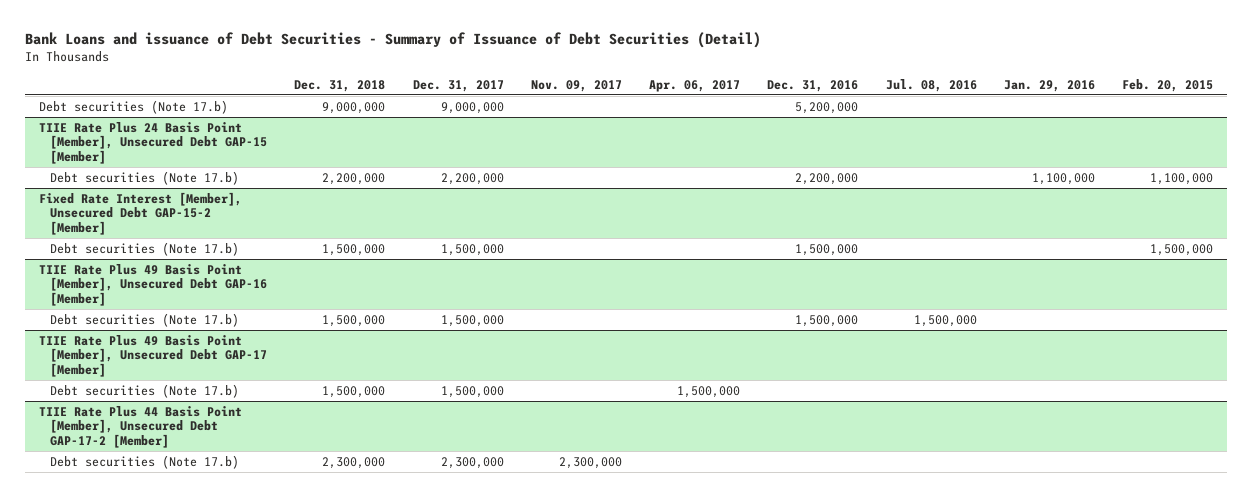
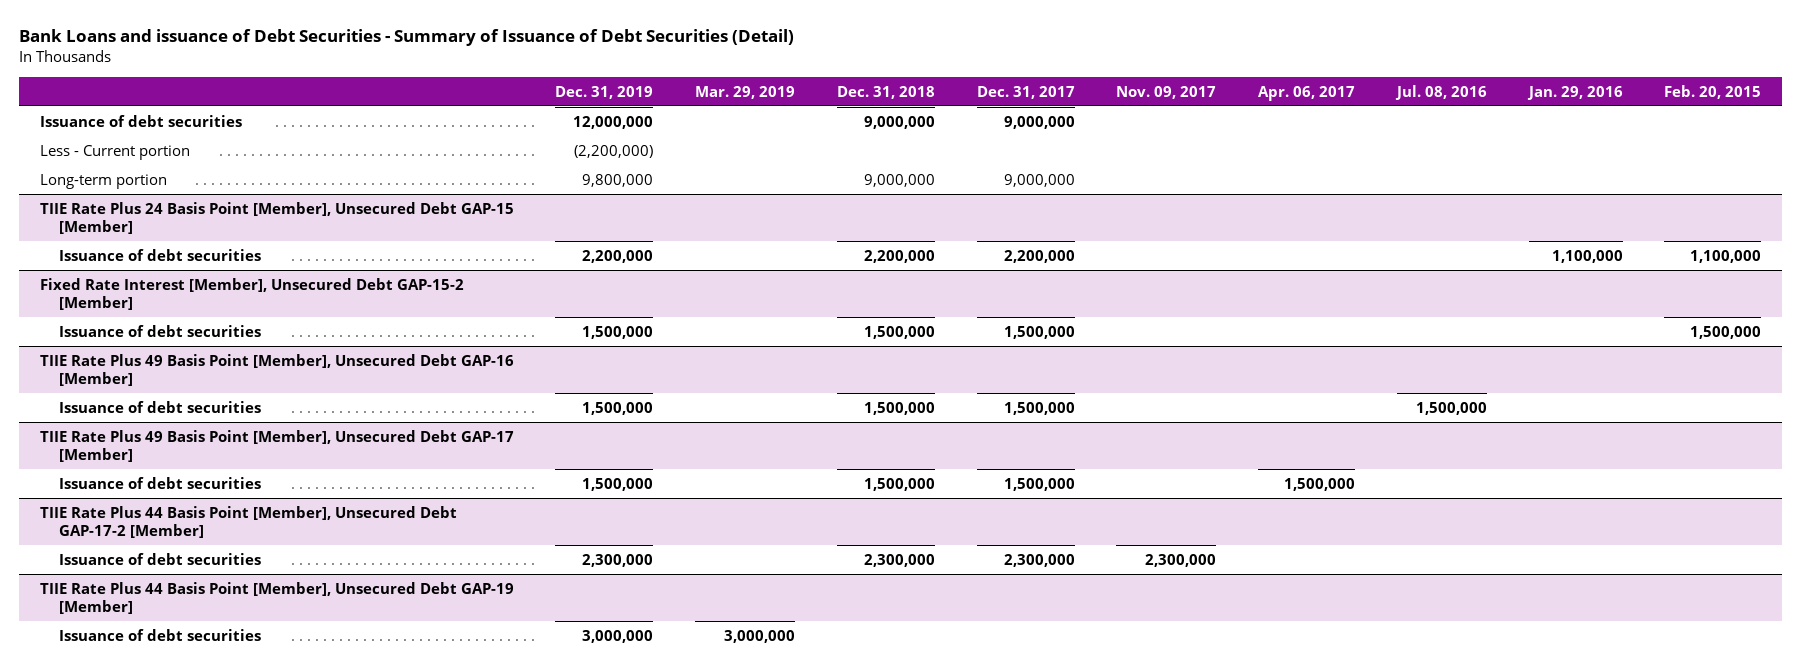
[767,79,859,92] Dec. 31, 2016 -> none
none -> [555,85,654,99] Dec. 31, 2019
none -> [695,85,796,99] Mar. 29, 2019
[38,99,228,114] Debt securities (Note 17.b) -> [39,114,242,127] Issuance of debt securities
none -> [39,144,190,160] Less - Current portion
none -> [39,173,167,189] Long-term portion
[50,170,240,185] Debt securities (Note 17.b) -> [58,248,261,261] Issuance of debt securities
[50,241,240,256] Debt securities (Note 17.b) -> [58,324,261,337] Issuance of debt securities
[50,312,240,327] Debt securities (Note 17.b) -> [58,400,261,413] Issuance of debt securities
[50,383,240,398] Debt securities (Note 17.b) -> [58,476,261,489] Issuance of debt securities
[50,454,240,469] Debt securities (Note 17.b) -> [58,552,261,565] Issuance of debt securities
none -> [39,581,514,614] TIIE Rate Plus 44 Basis Point [Member], Unsecured Debt GAP-19 [Member]
none -> [58,628,261,641] Issuance of debt securities

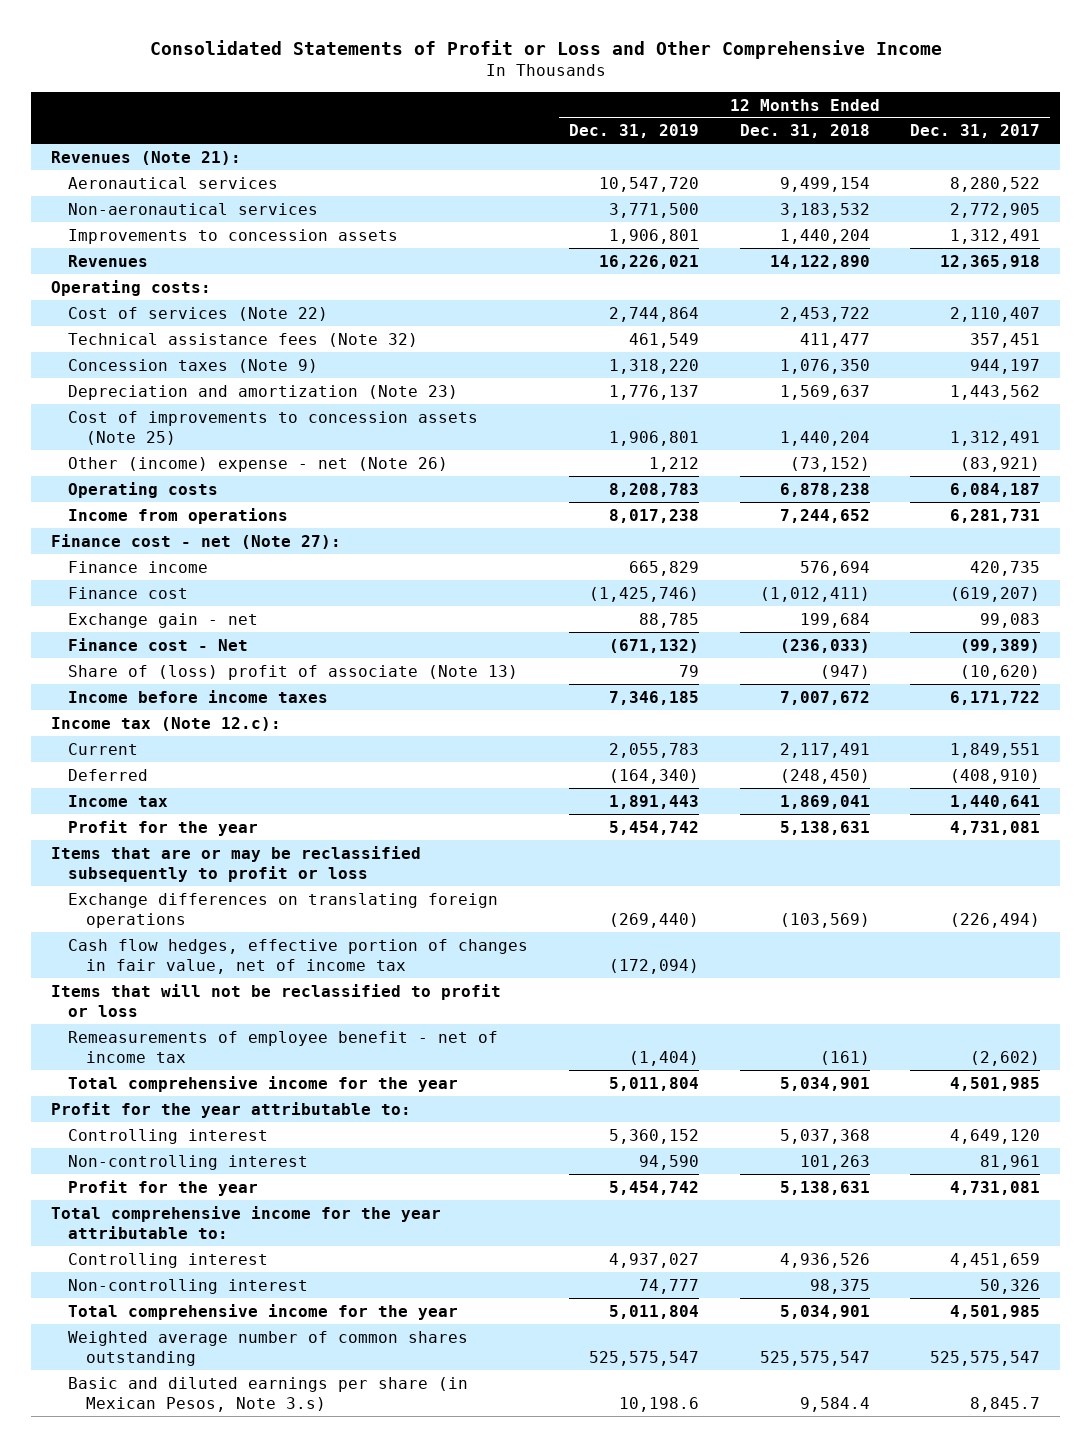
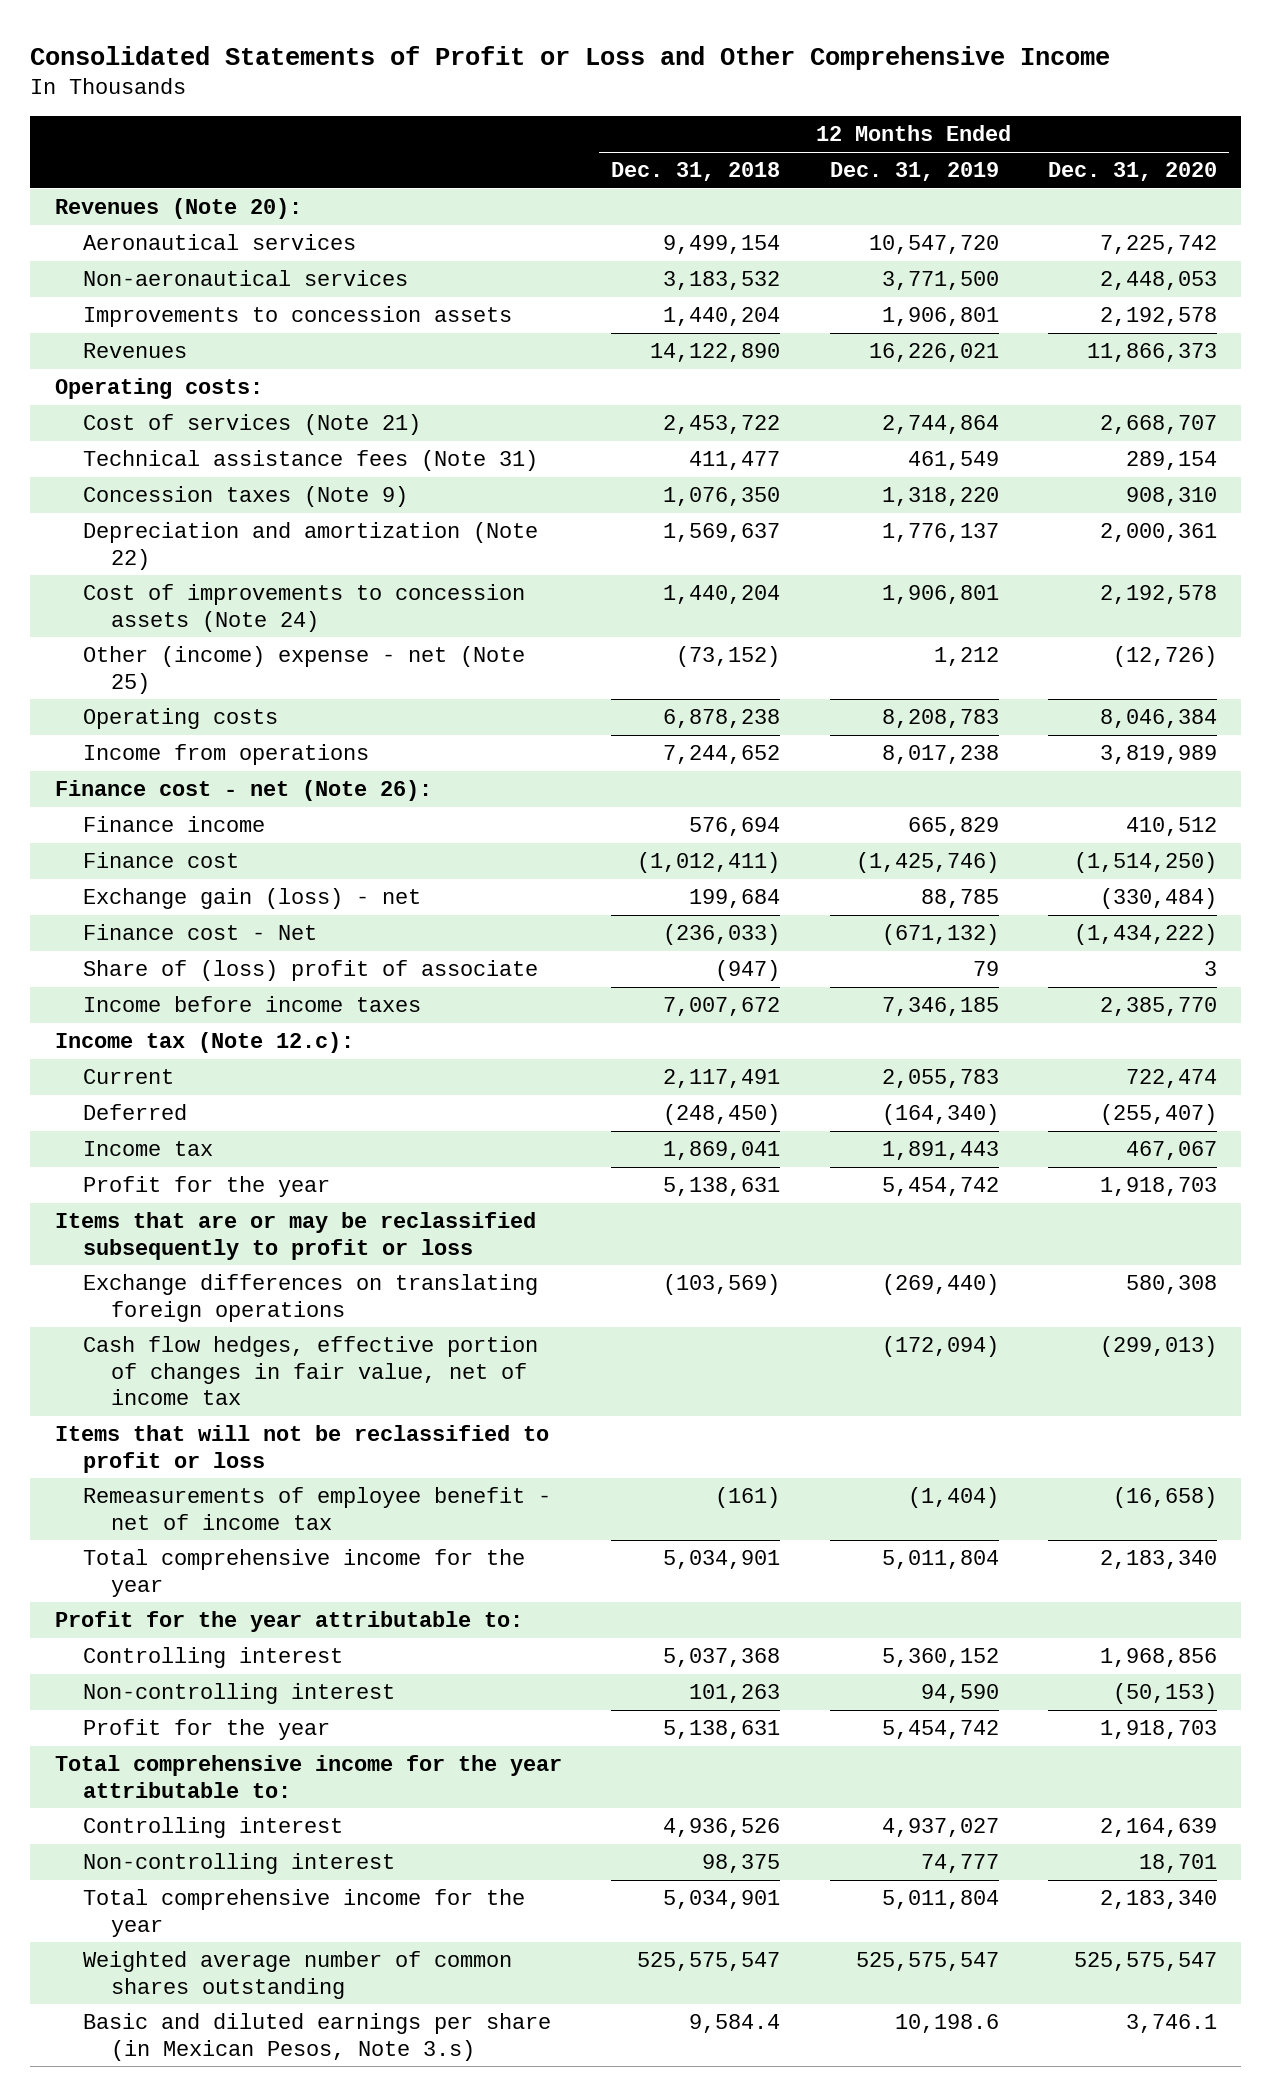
[910,124,1041,139] Dec. 31, 2017 -> none
none -> [1047,162,1217,182] Dec. 31, 2020
[51,150,242,165] Revenues (Note 21): -> [54,198,302,220] Revenues (Note 20):
[68,306,329,321] Cost of services (Note 22) -> [82,414,421,436] Cost of services (Note 21)
[68,332,419,347] Technical assistance fees (Note 32) -> [82,450,538,472] Technical assistance fees (Note 31)
[68,384,459,400] Depreciation and amortization (Note 23) -> [82,522,538,570] Depreciation and amortization (Note 22)
[68,410,479,445] Cost of improvements to concession assets (Note 25) -> [82,584,525,632] Cost of improvements to concession assets (Note 24)
[68,456,449,472] Other (income) expense - net (Note 26) -> [82,646,525,694] Other (income) expense - net (Note 25)
[51,533,342,549] Finance cost - net (Note 27): -> [54,780,432,802] Finance cost - net (Note 26):
[68,612,259,628] Exchange gain - net -> [82,888,421,910] Exchange gain (loss) - net
[68,664,519,680] Share of (loss) profit of associate (Note 13) -> [82,960,538,982] Share of (loss) profit of associate

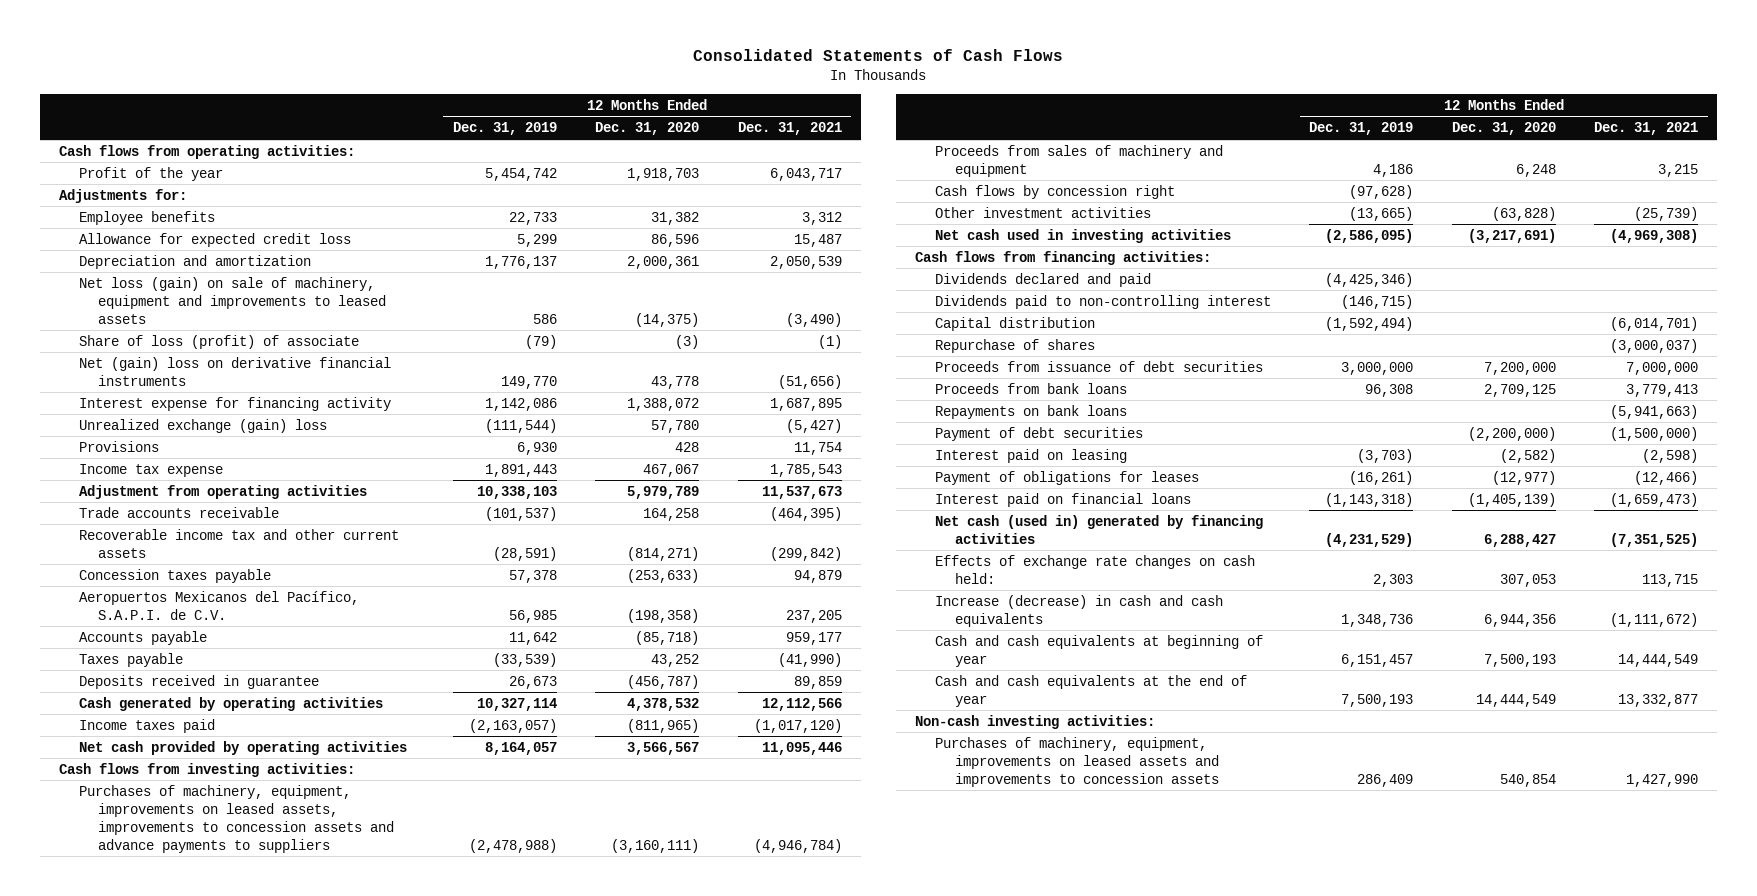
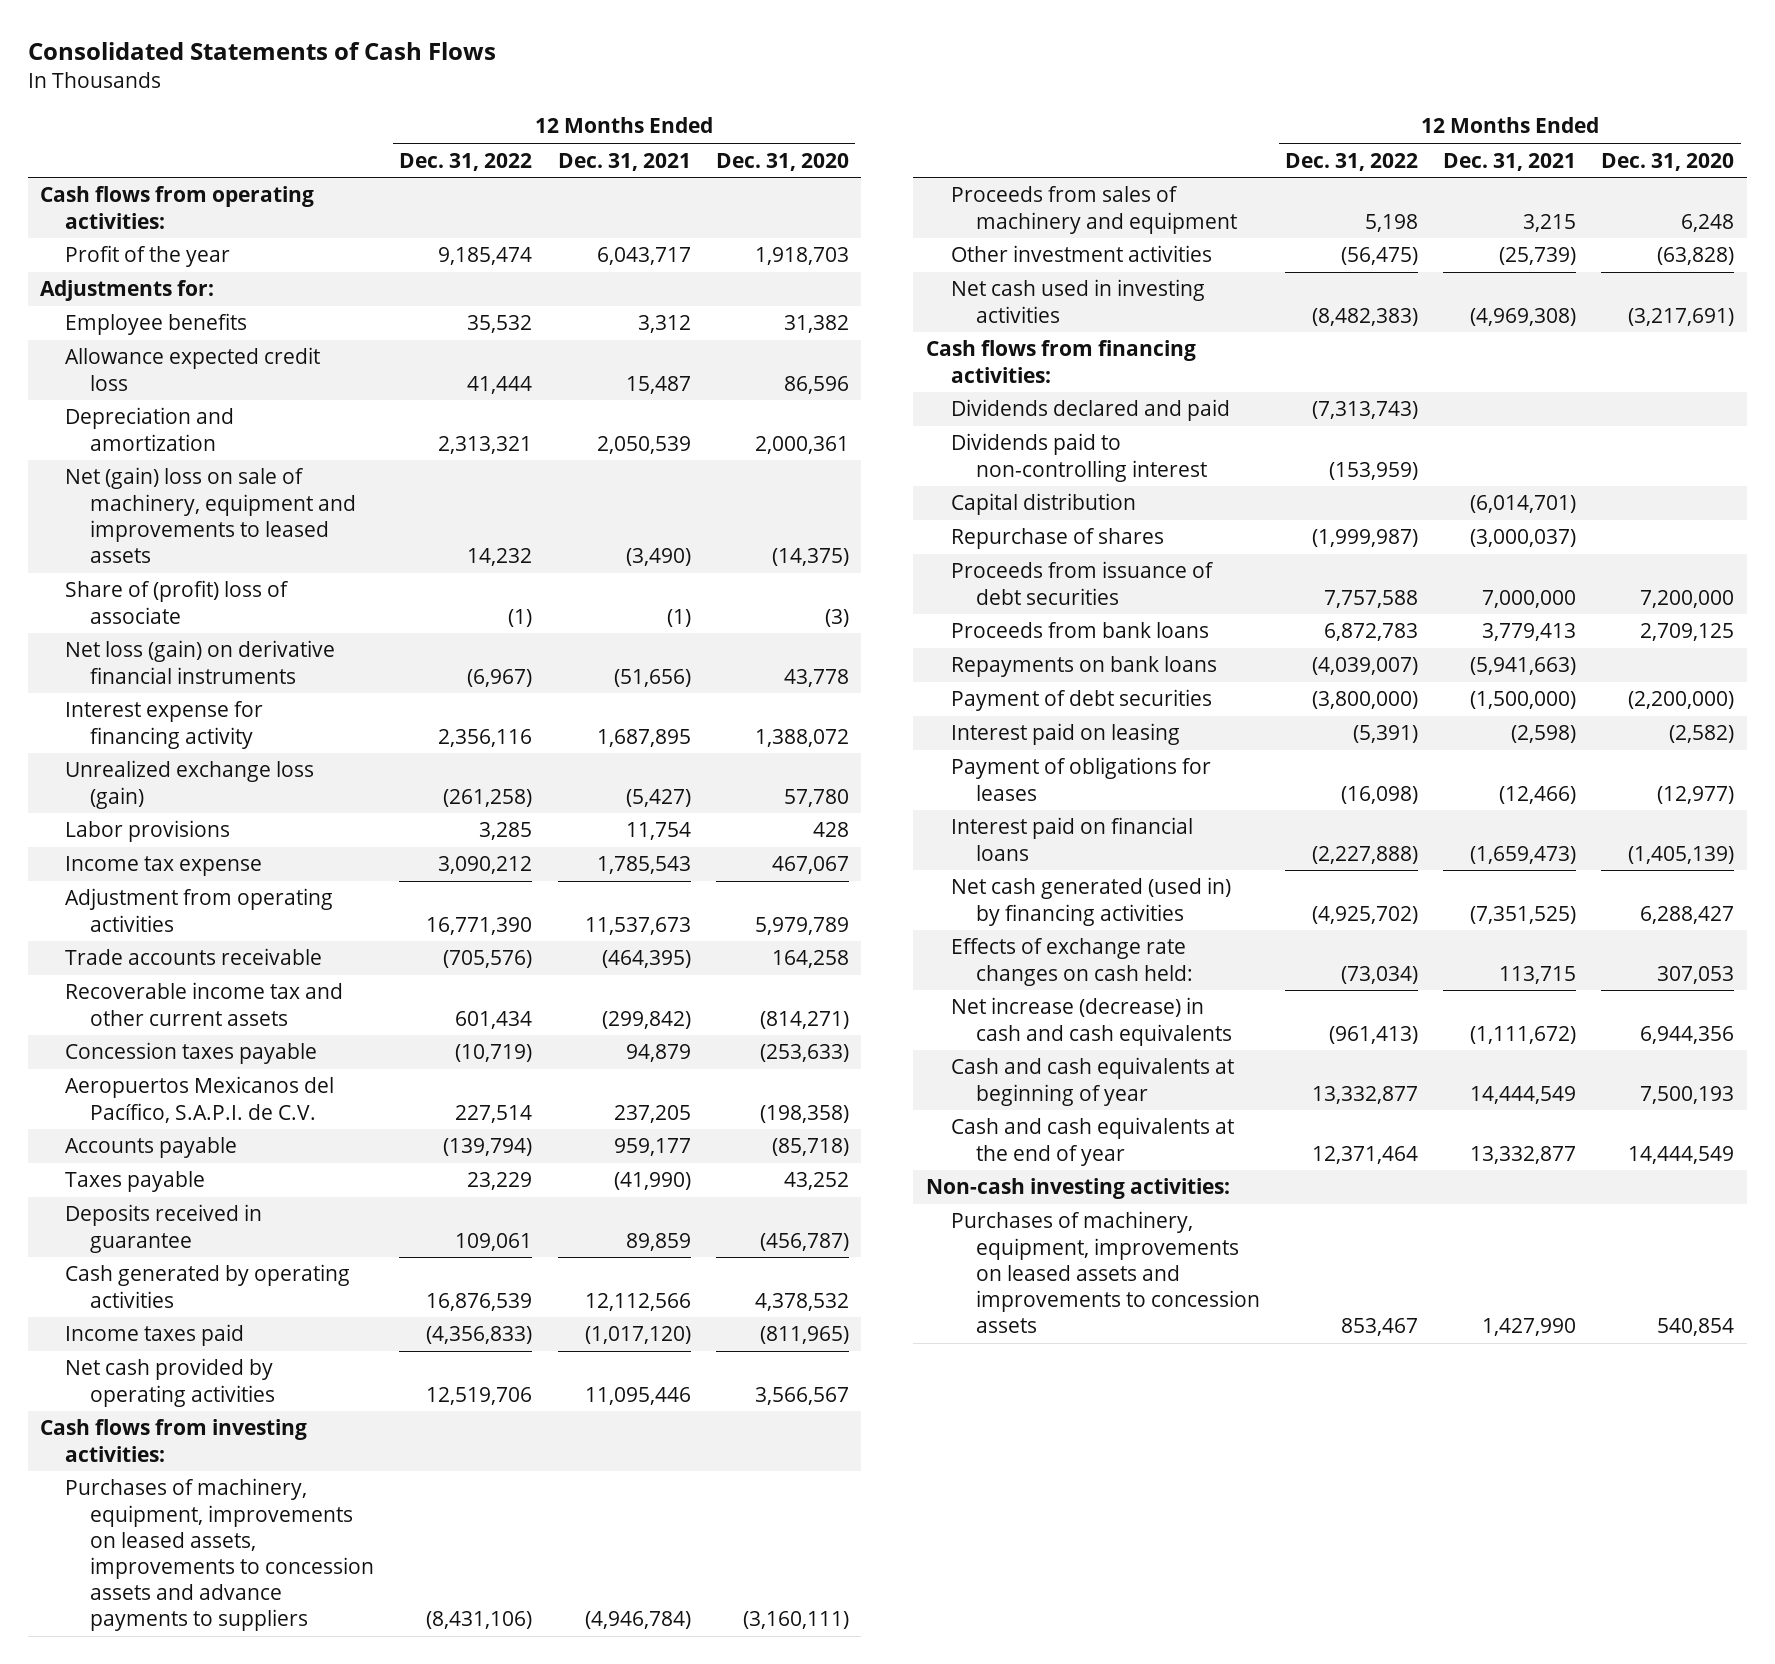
[453,122,558,136] Dec. 31, 2019 -> none
none -> [399,152,533,171] Dec. 31, 2022
[78,232,351,247] Allowance for expected credit loss -> [65,347,321,391] Allowance expected credit loss
[78,276,387,324] Net loss (gain) on sale of machinery, equipment and improvements to leased assets -> [65,467,357,563] Net (gain) loss on sale of machinery, equipment and improvements to leased assets
[78,334,359,349] Share of loss (profit) of associate -> [65,580,290,624] Share of (profit) loss of associate
[78,356,391,386] Net (gain) loss on derivative financial instruments -> [65,640,336,684] Net loss (gain) on derivative financial instruments
[78,418,327,433] Unrealized exchange (gain) loss -> [65,760,315,809] Unrealized exchange loss (gain)
[78,440,159,452] Provisions -> [65,820,231,843] Labor provisions
[934,184,1175,199] Cash flows by concession right -> none
[934,514,1263,544] Net cash (used in) generated by financing activities -> [950,877,1231,926] Net cash generated (used in) by financing activities
[934,594,1223,627] Increase (decrease) in cash and cash equivalents -> [950,997,1232,1046] Net increase (decrease) in cash and cash equivalents

